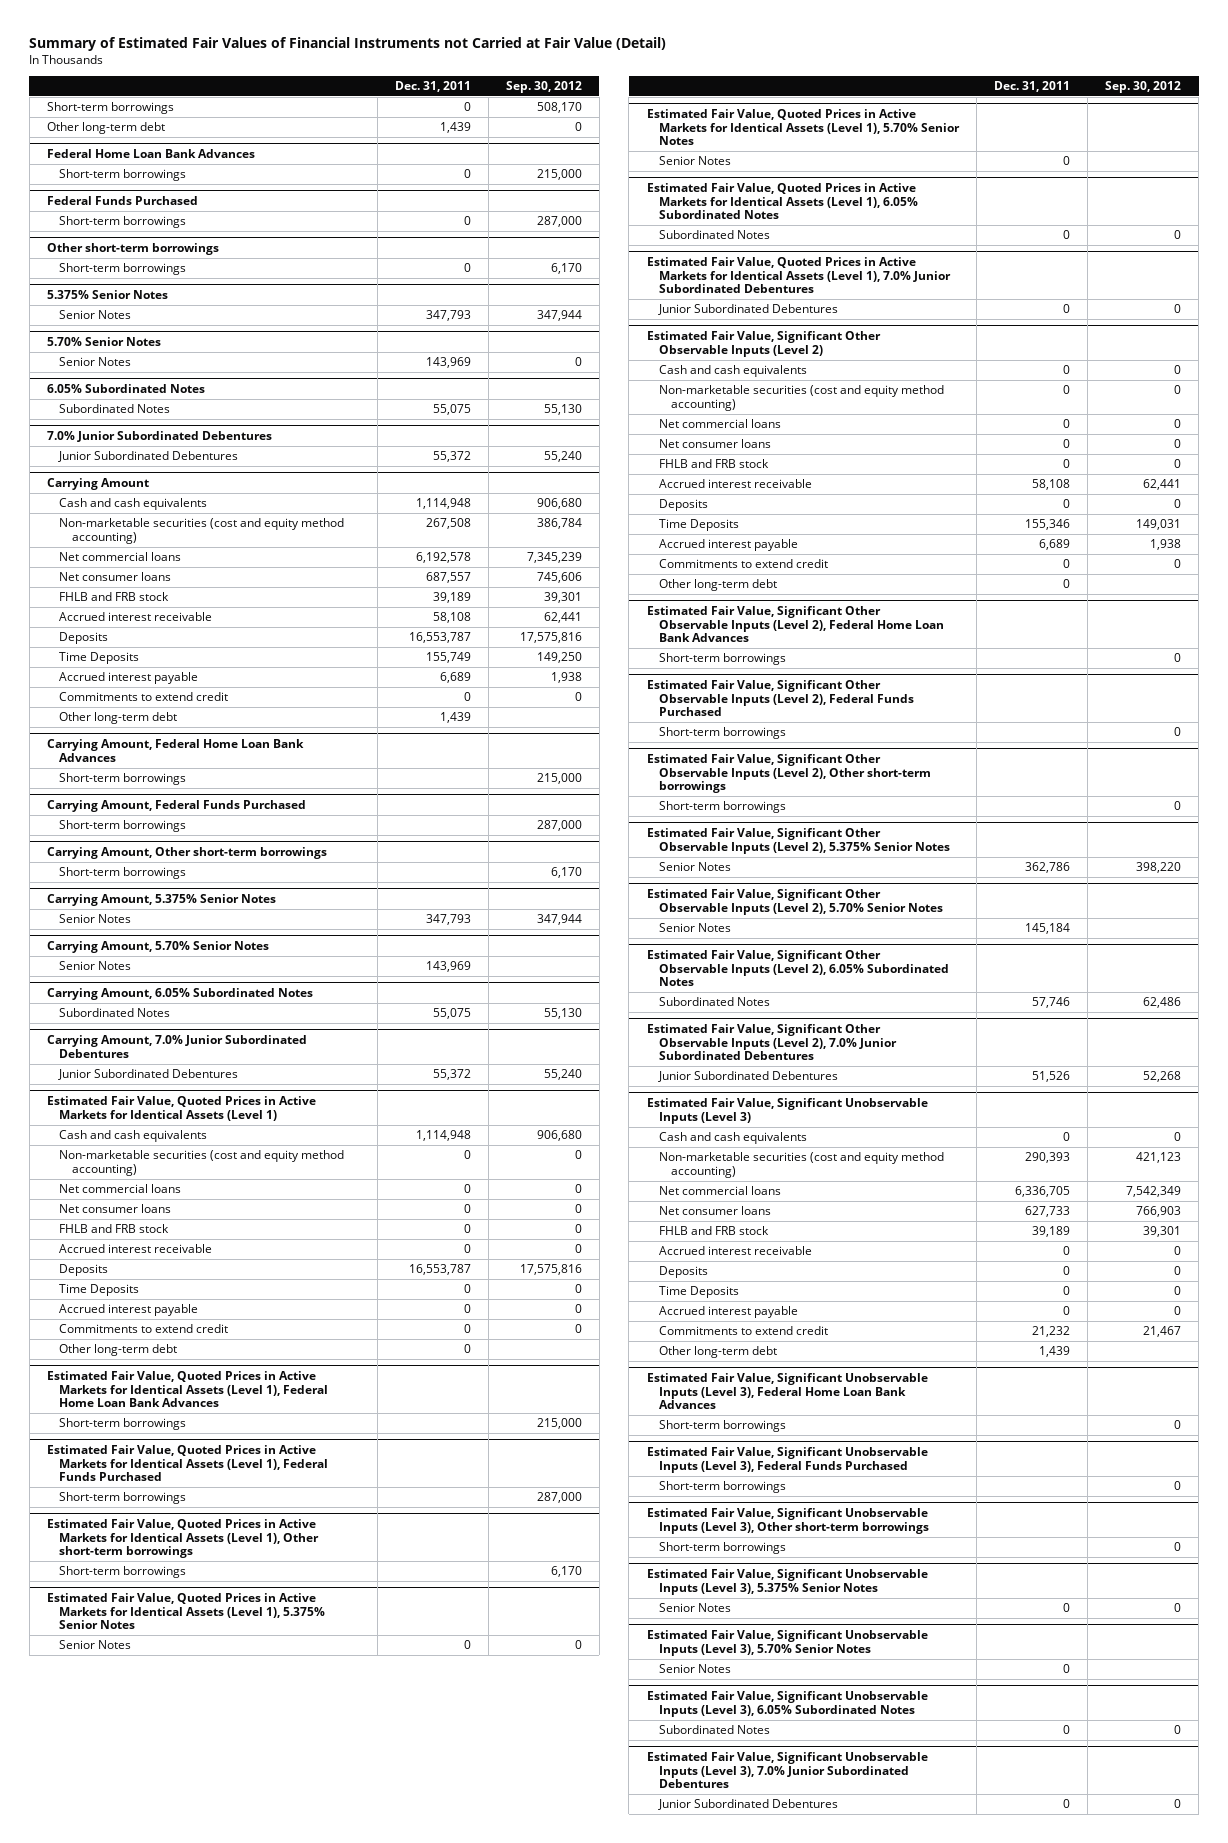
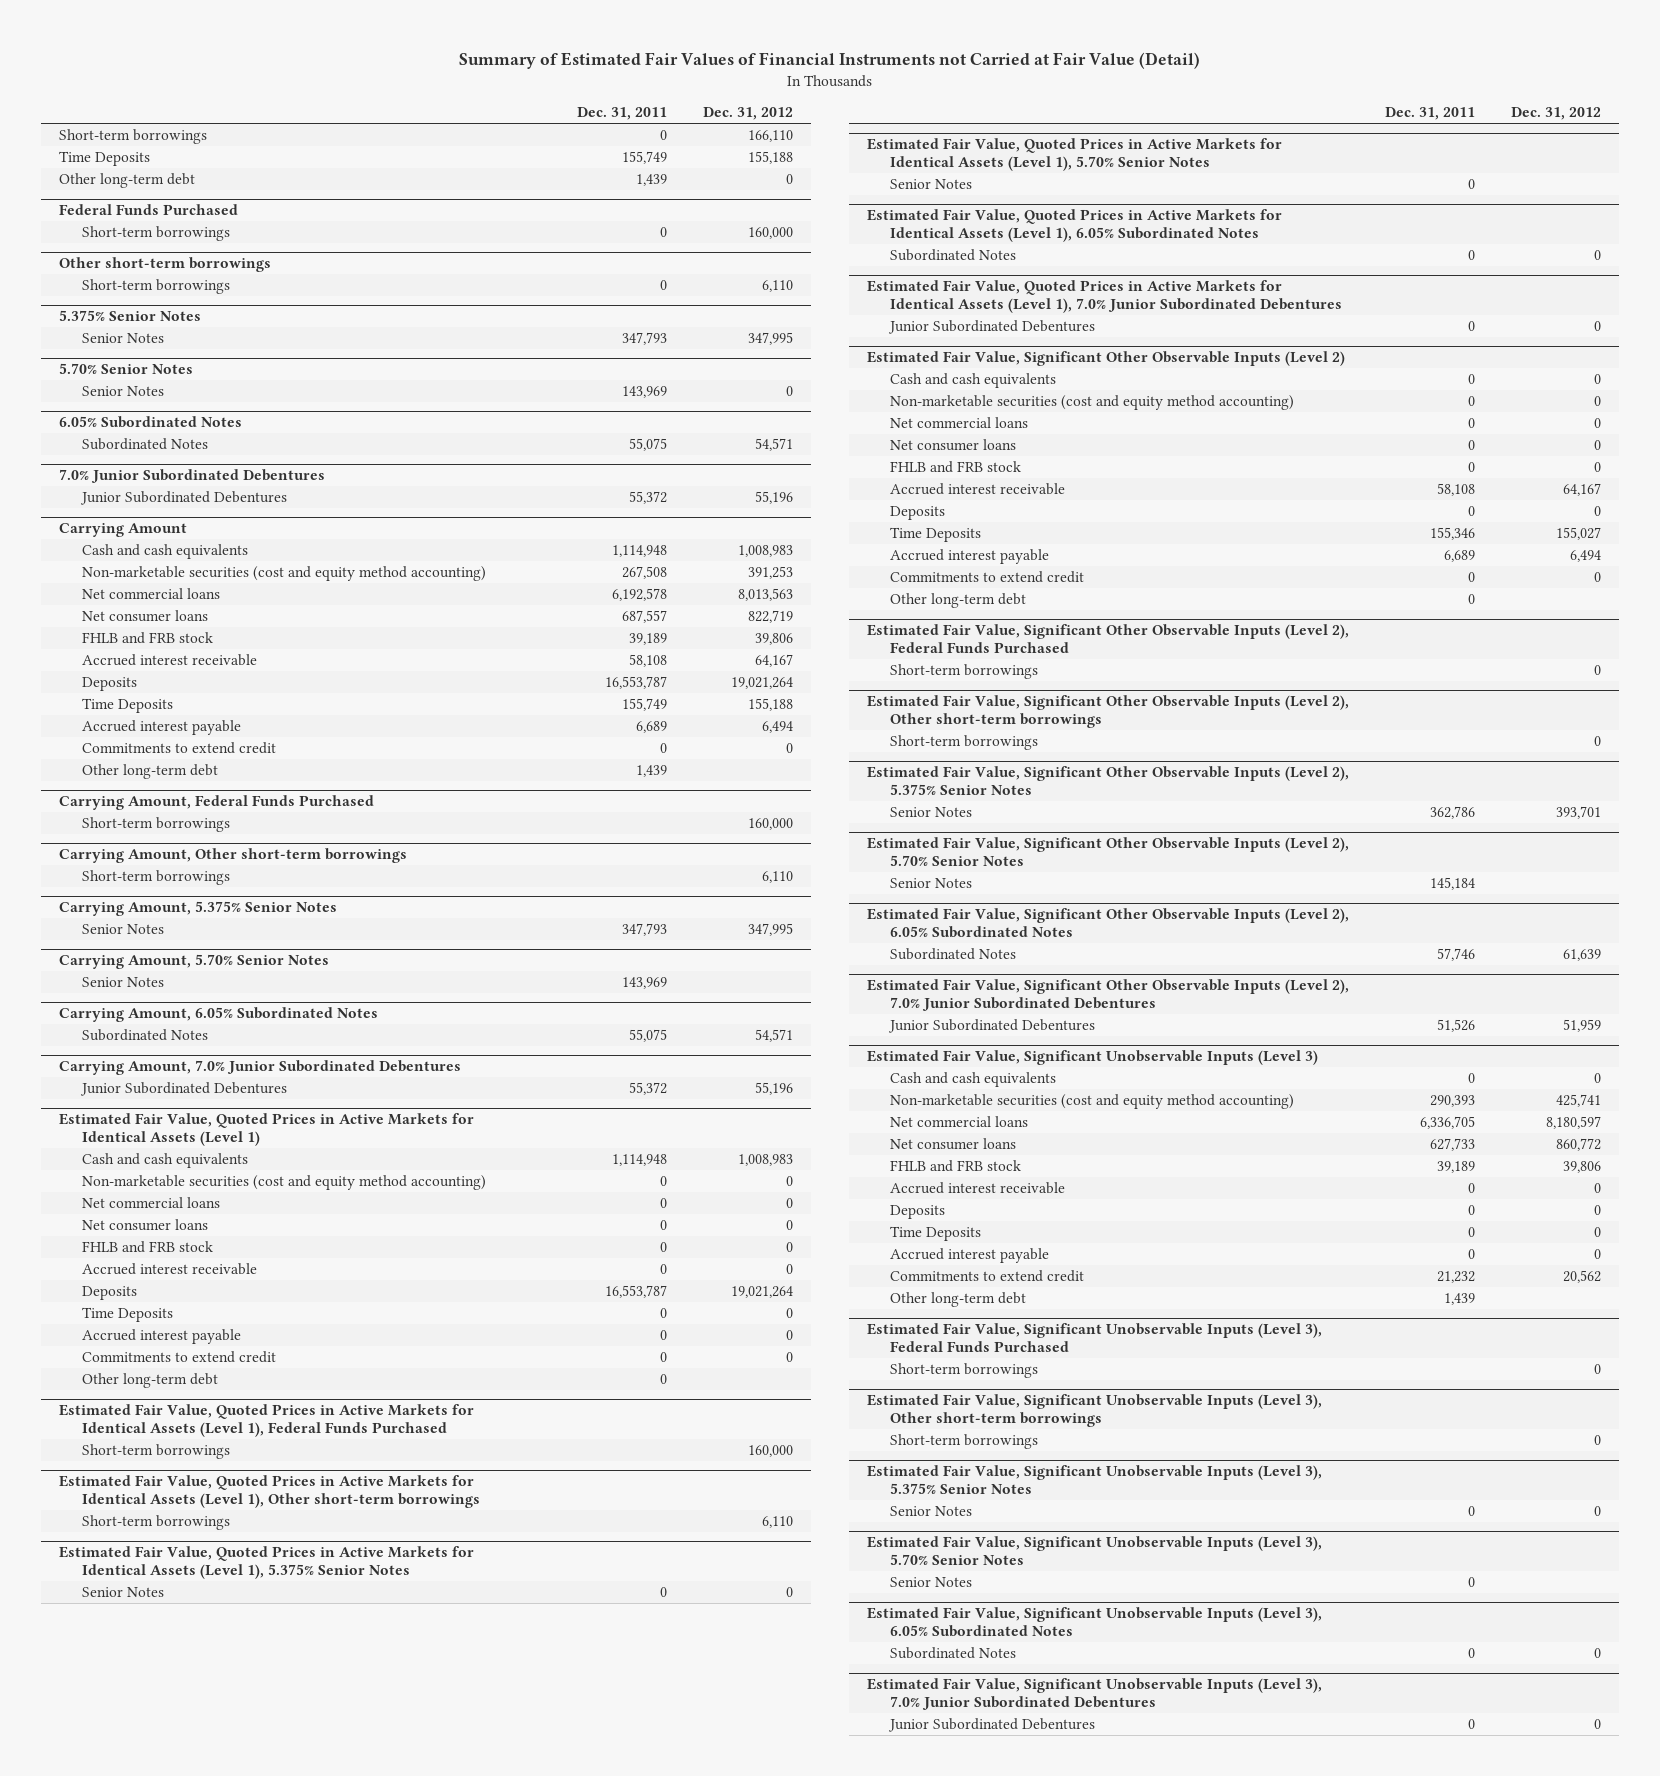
[505,80,582,93] Sep. 30, 2012 -> none
none -> [703,107,794,121] Dec. 31, 2012
none -> [59,150,151,166] Time Deposits
[47,149,256,159] Federal Home Loan Bank Advances -> none
[59,169,187,182] Short-term borrowings -> none
[47,739,305,762] Carrying Amount, Federal Home Loan Bank Advances -> none
[59,773,187,786] Short-term borrowings -> none
[47,1371,329,1408] Estimated Fair Value, Quoted Prices in Active Markets for Identical Assets (Level 1), Federal Home Loan Bank Advances -> none
[59,1418,187,1431] Short-term borrowings -> none
[646,606,944,643] Estimated Fair Value, Significant Other Observable Inputs (Level 2), Federal Home Loan Bank Advances -> none
[658,653,786,666] Short-term borrowings -> none
[646,1373,928,1410] Estimated Fair Value, Significant Unobservable Inputs (Level 3), Federal Home Loan Bank Advances -> none
[658,1420,786,1433] Short-term borrowings -> none

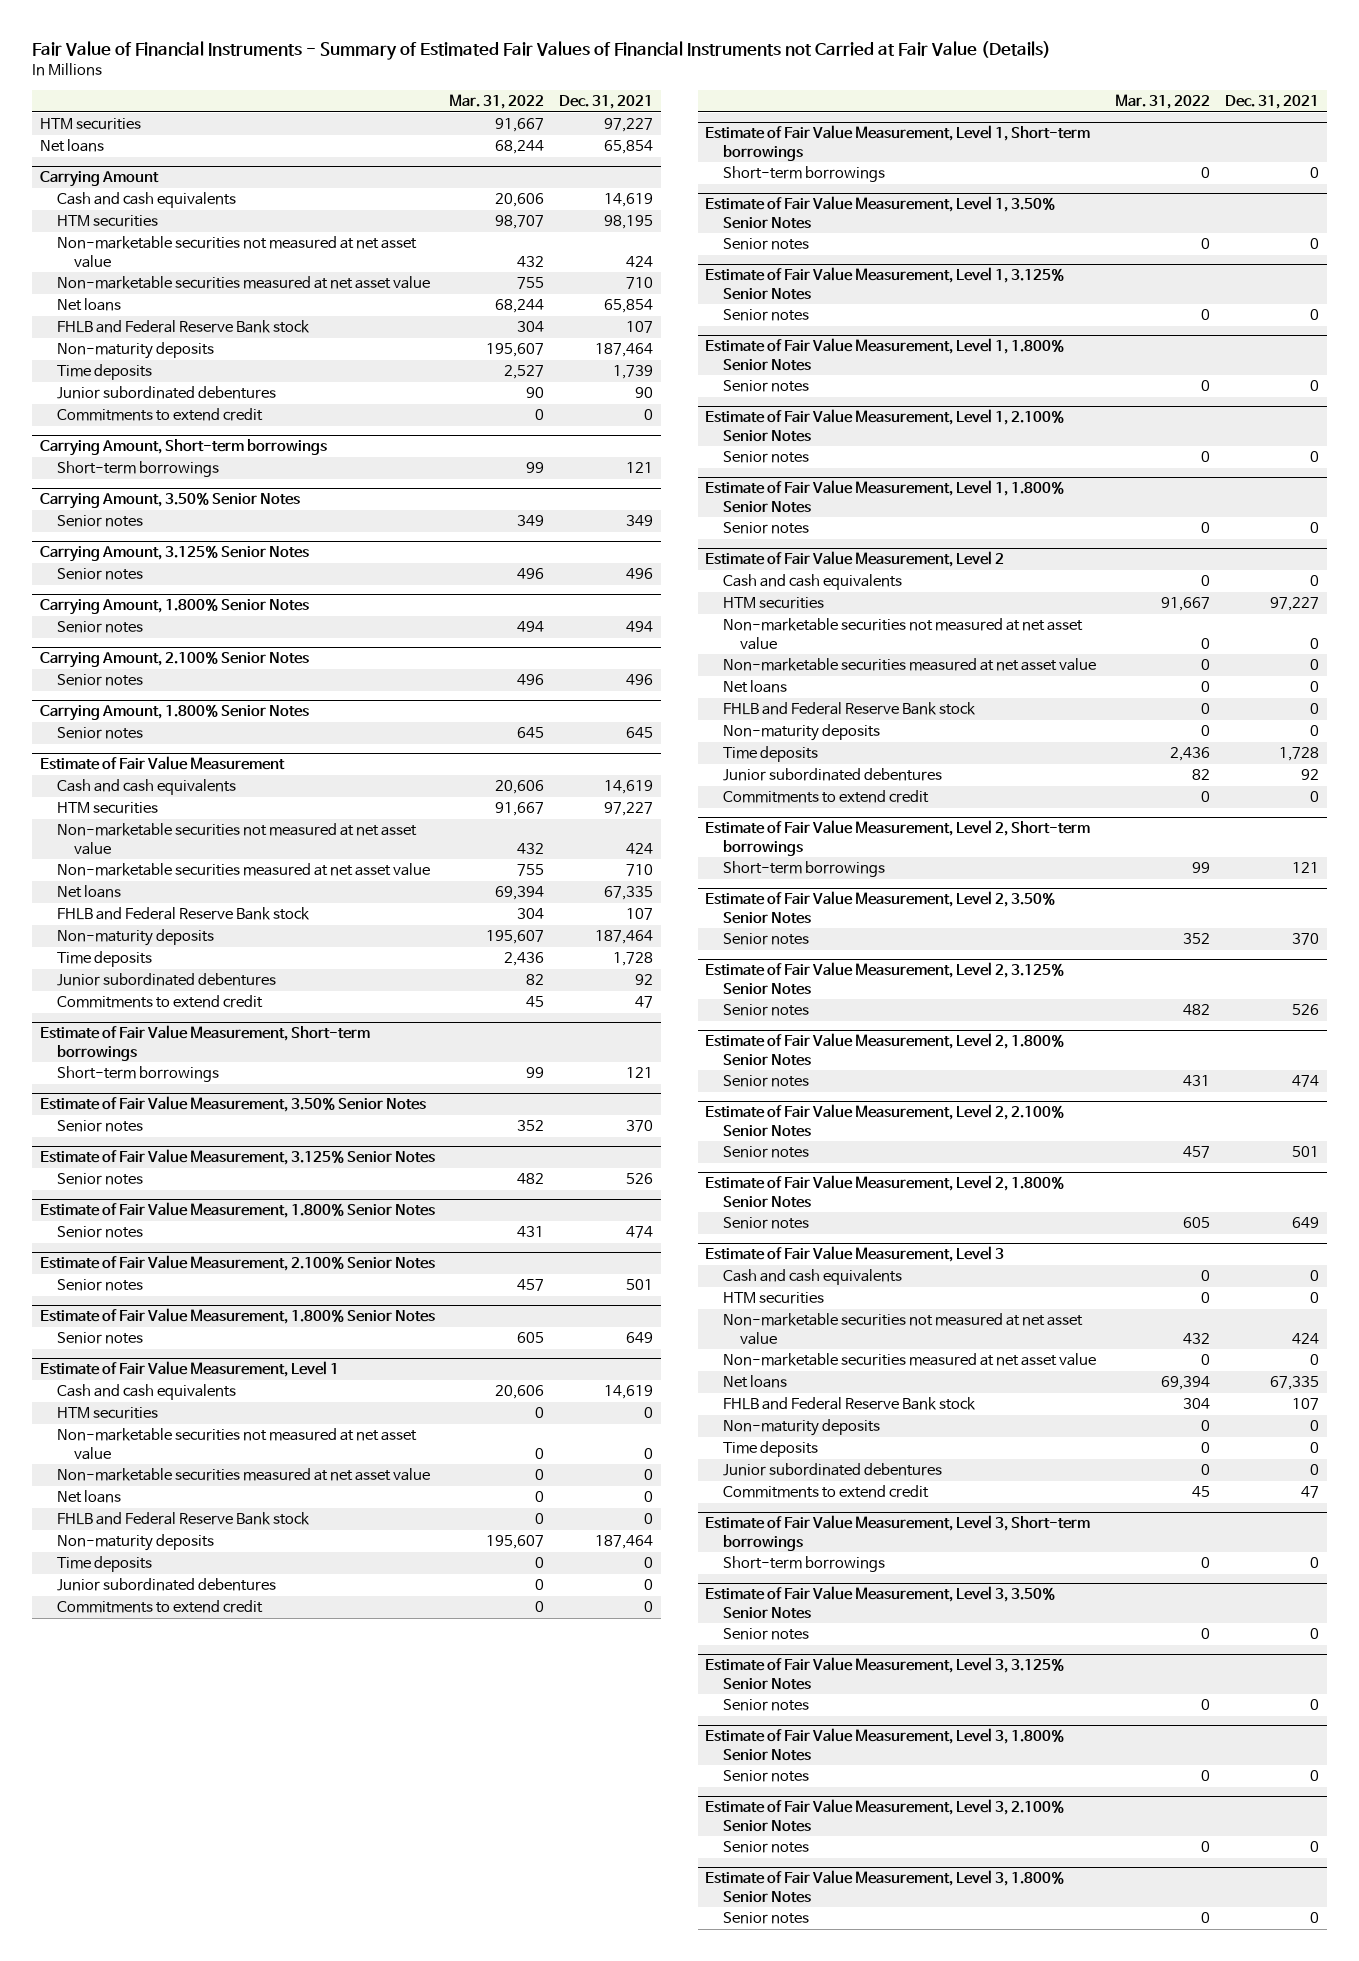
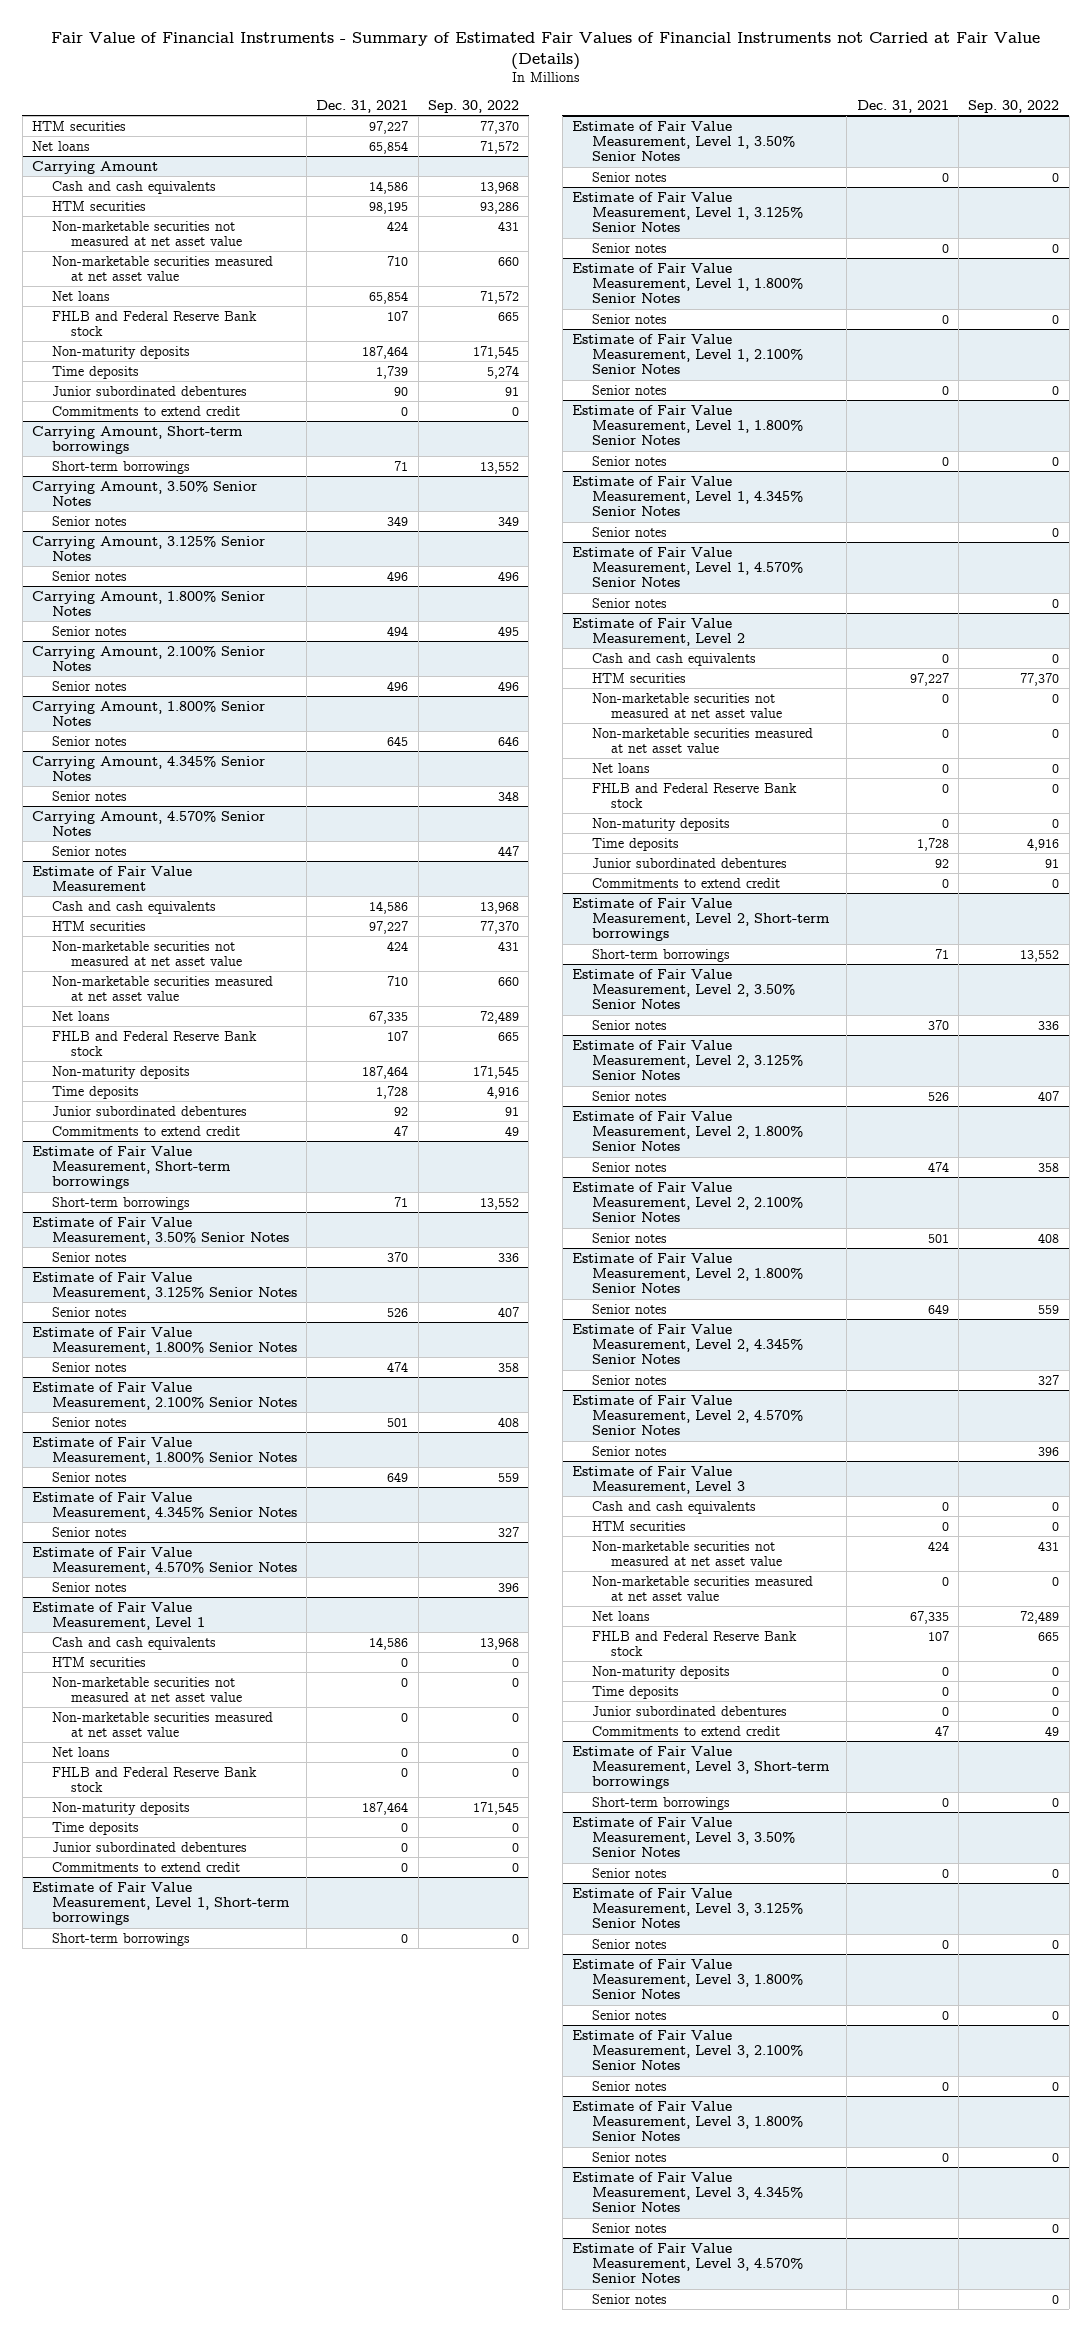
[449,94,545,110] Mar. 31, 2022 -> none
none -> [428,99,520,113] Sep. 30, 2022
[604,193,654,208] 14,619 -> [369,180,409,194] 14,586
[626,462,654,474] 121 -> [394,460,409,471] 71
none -> [32,755,266,782] Carrying Amount, 4.345% Senior Notes
none -> [51,790,127,801] Senior notes
none -> [32,810,266,837] Carrying Amount, 4.570% Senior Notes
none -> [51,845,127,856] Senior notes
[604,780,654,795] 14,619 -> [369,900,409,914] 14,586
[626,1067,654,1079] 121 -> [394,1196,409,1207] 71
none -> [32,1491,297,1521] Estimate of Fair Value Measurement, 4.345% Senior Notes
none -> [51,1526,127,1537] Senior notes
none -> [32,1546,297,1576] Estimate of Fair Value Measurement, 4.570% Senior Notes
none -> [51,1581,127,1592] Senior notes
[604,1385,654,1400] 14,619 -> [369,1636,409,1650] 14,586
none -> [572,475,803,517] Estimate of Fair Value Measurement, Level 1, 4.345% Senior Notes
none -> [591,526,667,537] Senior notes
none -> [572,546,803,588] Estimate of Fair Value Measurement, Level 1, 4.570% Senior Notes
none -> [591,597,667,608] Senior notes
[1292,862,1320,874] 121 -> [934,948,949,959] 71
none -> [572,1323,803,1365] Estimate of Fair Value Measurement, Level 2, 4.345% Senior Notes
none -> [591,1374,667,1385] Senior notes
none -> [572,1394,803,1436] Estimate of Fair Value Measurement, Level 2, 4.570% Senior Notes
none -> [591,1445,667,1456] Senior notes
none -> [572,2171,803,2213] Estimate of Fair Value Measurement, Level 3, 4.345% Senior Notes
none -> [591,2222,667,2233] Senior notes
none -> [572,2242,803,2284] Estimate of Fair Value Measurement, Level 3, 4.570% Senior Notes
none -> [591,2293,667,2304] Senior notes

